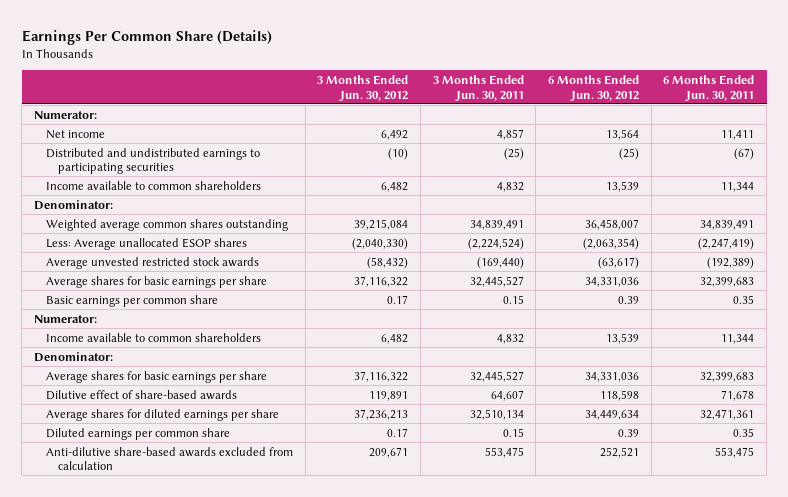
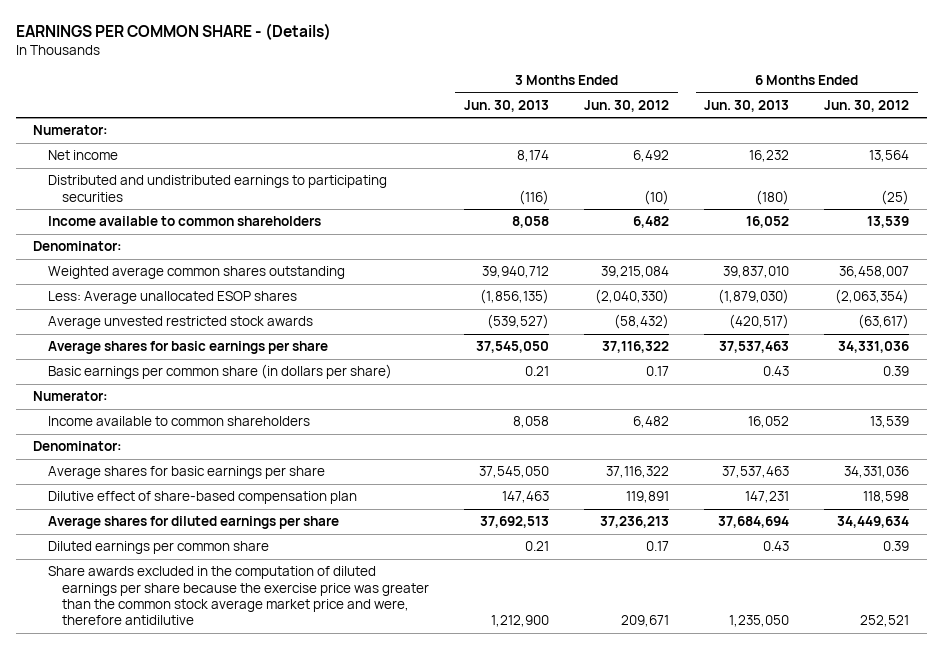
[21,30,272,46] Earnings Per Common Share (Details) -> [15,22,331,40] EARNINGS PER COMMON SHARE - (Details)
[432,75,524,102] 3 Months Ended Jun. 30, 2011 -> none
[663,75,755,102] 6 Months Ended Jun. 30, 2011 -> none
none -> [464,99,550,112] Jun. 30, 2013
none -> [704,99,790,112] Jun. 30, 2013
[45,294,218,307] Basic earnings per common share -> [47,364,392,380] Basic earnings per common share (in dollars per share)
[45,389,237,400] Dilutive effect of share-based awards -> [47,491,357,505] Dilutive effect of share-based compensation plan
[45,446,293,471] Anti-dilutive share-based awards excluded from calculation -> [47,566,430,626] Share awards excluded in the computation of diluted earnings per share because the exercise price was greater than the common stock average market price and were, therefore antidilutive

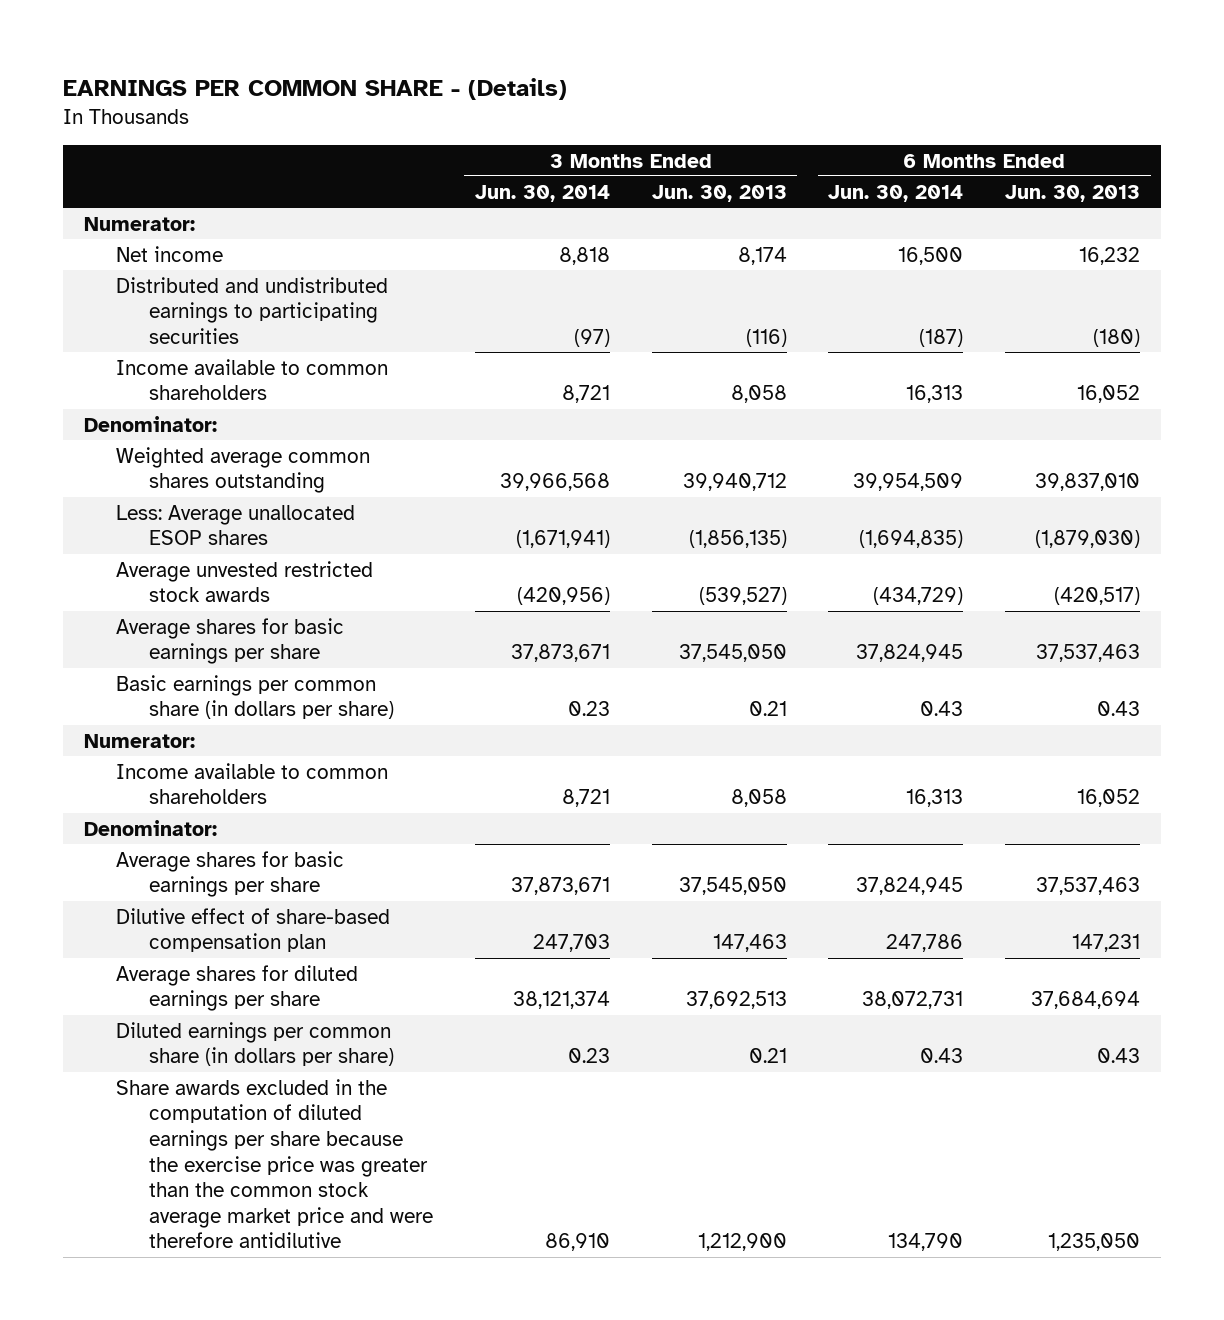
[584,99,670,112] Jun. 30, 2012 -> none
[824,99,910,112] Jun. 30, 2012 -> none
none -> [474,184,610,202] Jun. 30, 2014
none -> [828,184,964,202] Jun. 30, 2014
[47,541,269,555] Diluted earnings per common share -> [116,1021,395,1067] Diluted earnings per common share (in dollars per share)
[47,566,430,626] Share awards excluded in the computation of diluted earnings per share because the exercise price was greater than the common stock average market price and were, therefore antidilutive -> [116,1078,434,1249] Share awards excluded in the computation of diluted earnings per share because the exercise price was greater than the common stock average market price and were therefore antidilutive

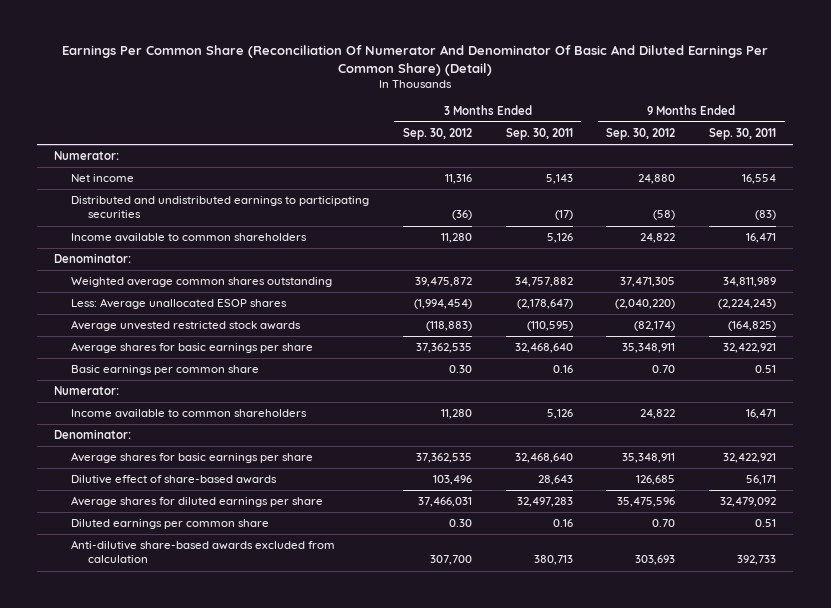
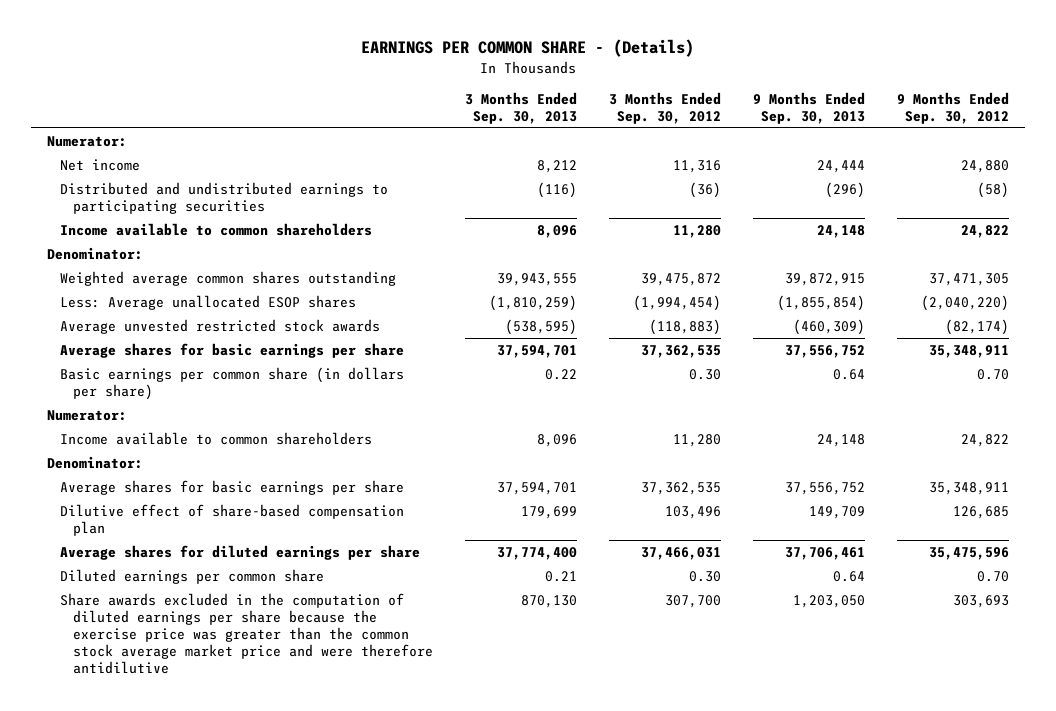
[62,45,769,76] Earnings Per Common Share (Reconciliation Of Numerator And Denominator Of Basic And Diluted Earnings Per Common Share) (Detail) -> [361,39,695,58] EARNINGS PER COMMON SHARE - (Details)
[505,128,573,141] Sep. 30, 2011 -> none
[709,128,777,141] Sep. 30, 2011 -> none
none -> [465,91,578,124] 3 Months Ended Sep. 30, 2013
none -> [752,91,865,124] 9 Months Ended Sep. 30, 2013
[71,365,260,376] Basic earnings per common share -> [60,367,405,401] Basic earnings per common share (in dollars per share)
[71,475,278,485] Dilutive effect of share-based awards -> [60,504,405,537] Dilutive effect of share-based compensation plan
[71,540,336,564] Anti-dilutive share-based awards excluded from calculation -> [60,593,434,674] Share awards excluded in the computation of diluted earnings per share because the exercise price was greater than the common stock average market price and were therefore antidilutive

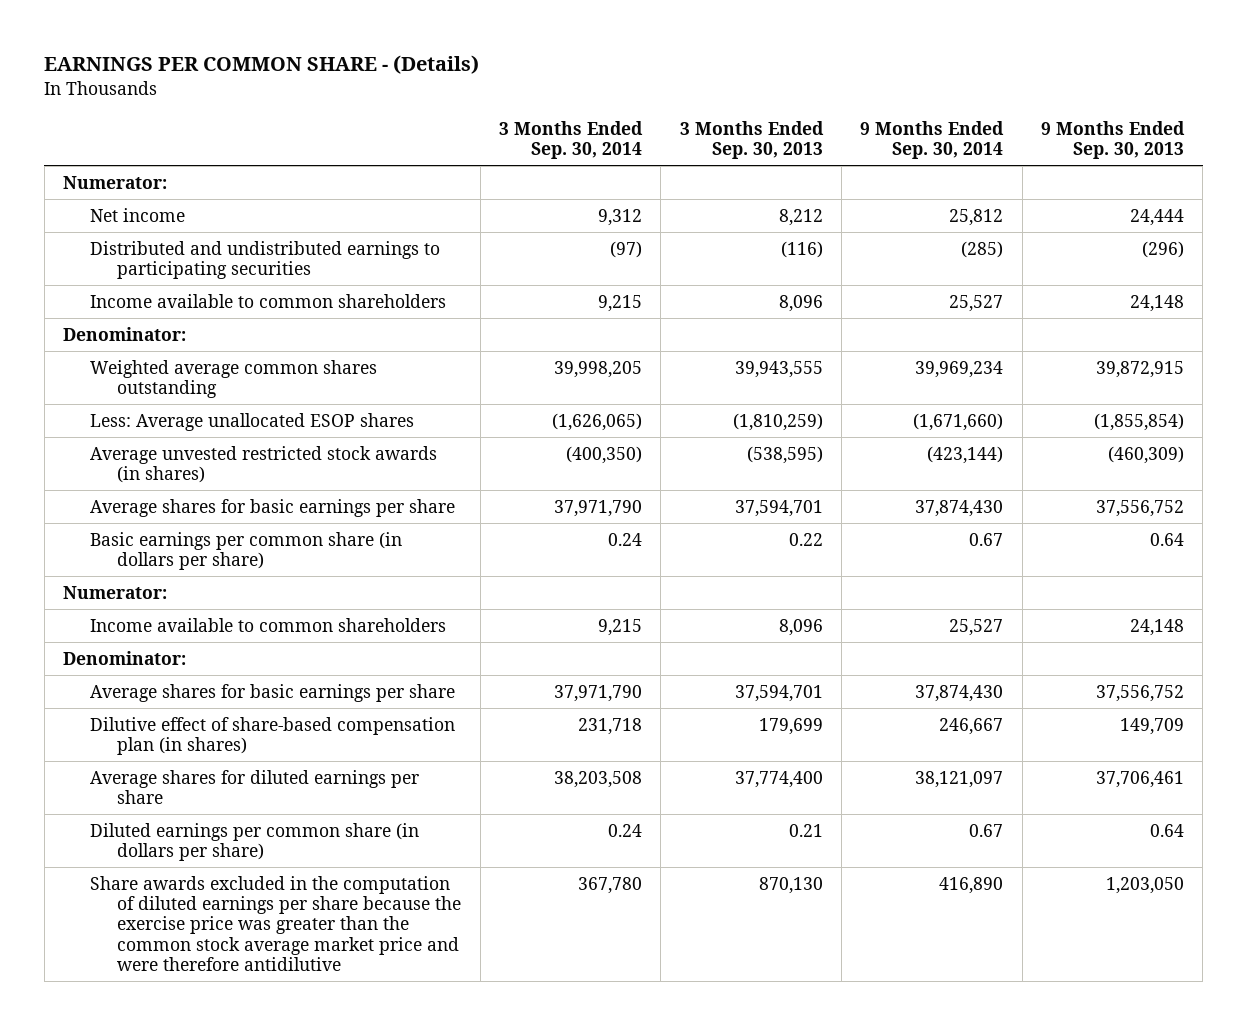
[608,91,721,124] 3 Months Ended Sep. 30, 2012 -> none
[896,91,1009,124] 9 Months Ended Sep. 30, 2012 -> none
none -> [498,120,643,160] 3 Months Ended Sep. 30, 2014
none -> [860,120,1005,160] 9 Months Ended Sep. 30, 2014
[60,319,381,335] Average unvested restricted stock awards -> [90,445,438,483] Average unvested restricted stock awards (in shares)
[60,504,405,537] Dilutive effect of share-based compensation plan -> [90,716,456,755] Dilutive effect of share-based compensation plan (in shares)
[60,569,325,585] Diluted earnings per common share -> [90,822,420,861] Diluted earnings per common share (in dollars per share)

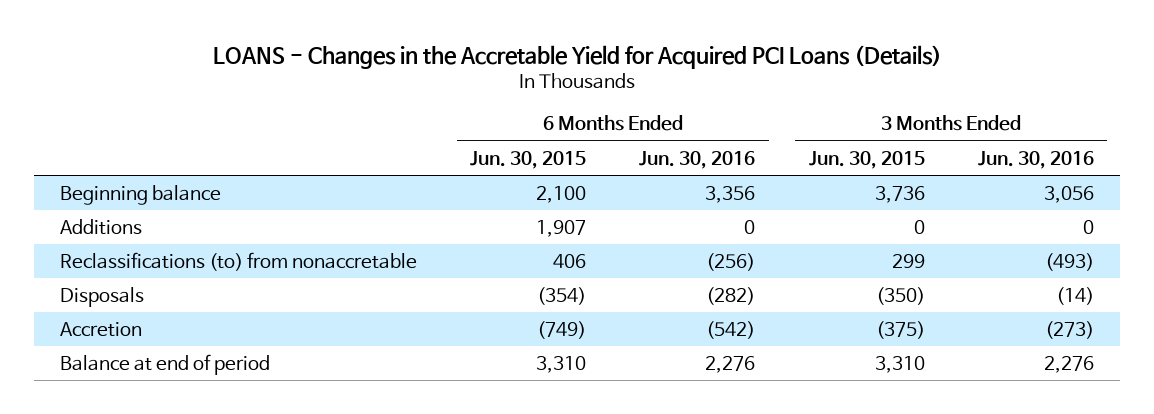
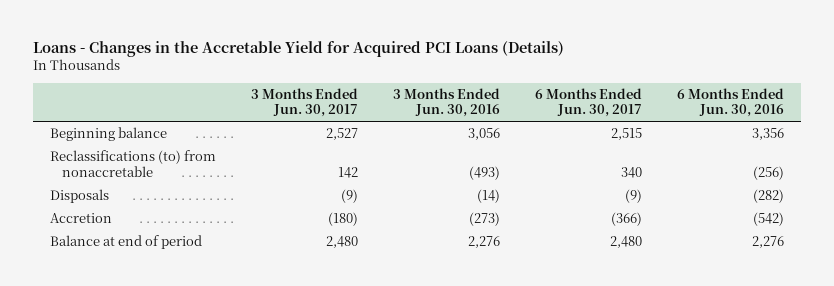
[212,44,942,69] LOANS - Changes in the Accretable Yield for Acquired PCI Loans (Details) -> [32,40,564,57] Loans - Changes in the Accretable Yield for Acquired PCI Loans (Details)
[470,150,587,169] Jun. 30, 2015 -> none
[808,150,925,169] Jun. 30, 2015 -> none
none -> [251,87,359,118] 3 Months Ended Jun. 30, 2017
none -> [534,87,642,118] 6 Months Ended Jun. 30, 2017
[60,218,143,235] Additions -> none

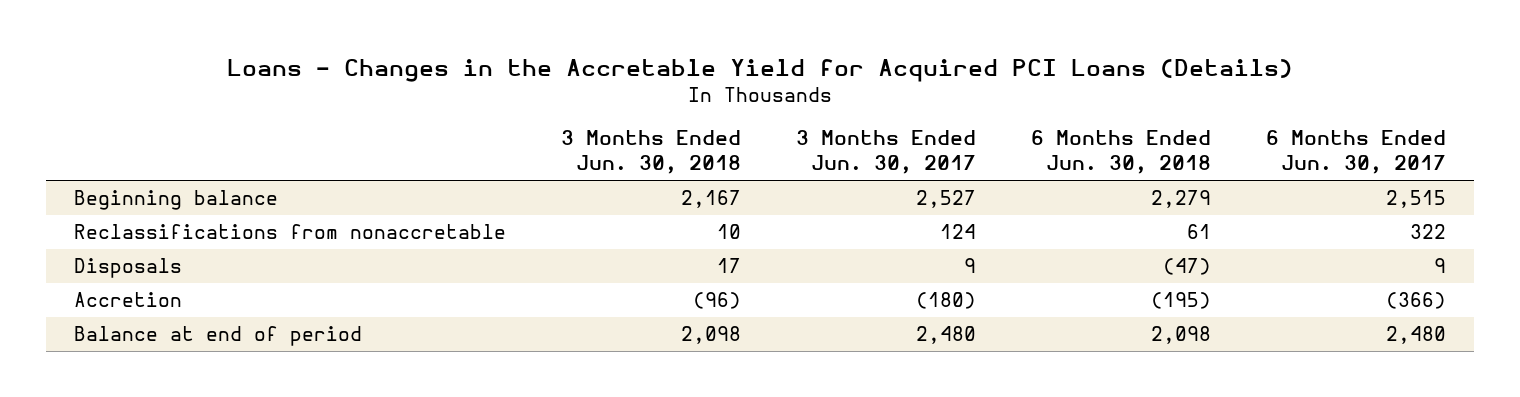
[392,87,500,118] 3 Months Ended Jun. 30, 2016 -> none
[676,87,784,118] 6 Months Ended Jun. 30, 2016 -> none
none -> [560,130,741,175] 3 Months Ended Jun. 30, 2018
none -> [1031,130,1212,175] 6 Months Ended Jun. 30, 2018
[50,150,217,177] Reclassifications (to) from nonaccretable -> [73,224,506,240] Reclassifications from nonaccretable
[338,166,359,178] 142 -> [939,224,976,240] 124
[620,166,642,178] 340 -> [1410,224,1447,240] 322
[341,189,359,204] (9) -> [963,258,976,274] 9
[624,189,642,204] (9) -> [1434,258,1447,274] 9

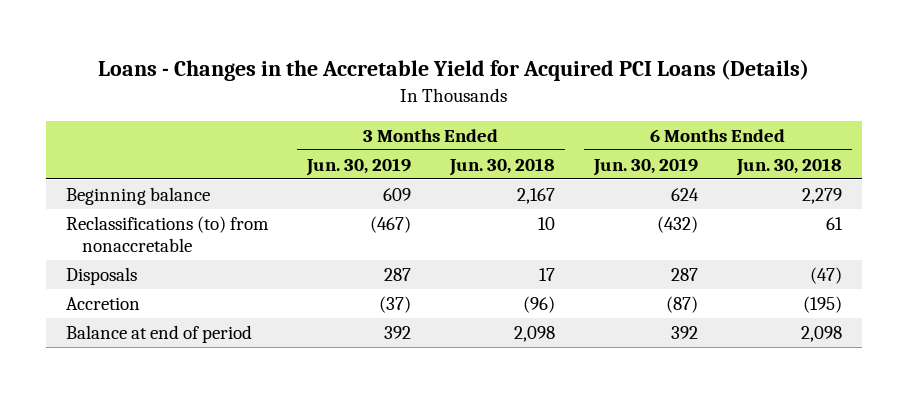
[795,130,976,175] 3 Months Ended Jun. 30, 2017 -> none
[1266,130,1447,175] 6 Months Ended Jun. 30, 2017 -> none
none -> [305,157,411,176] Jun. 30, 2019
none -> [593,157,699,176] Jun. 30, 2019
[73,224,506,240] Reclassifications from nonaccretable -> [65,215,269,253] Reclassifications (to) from nonaccretable

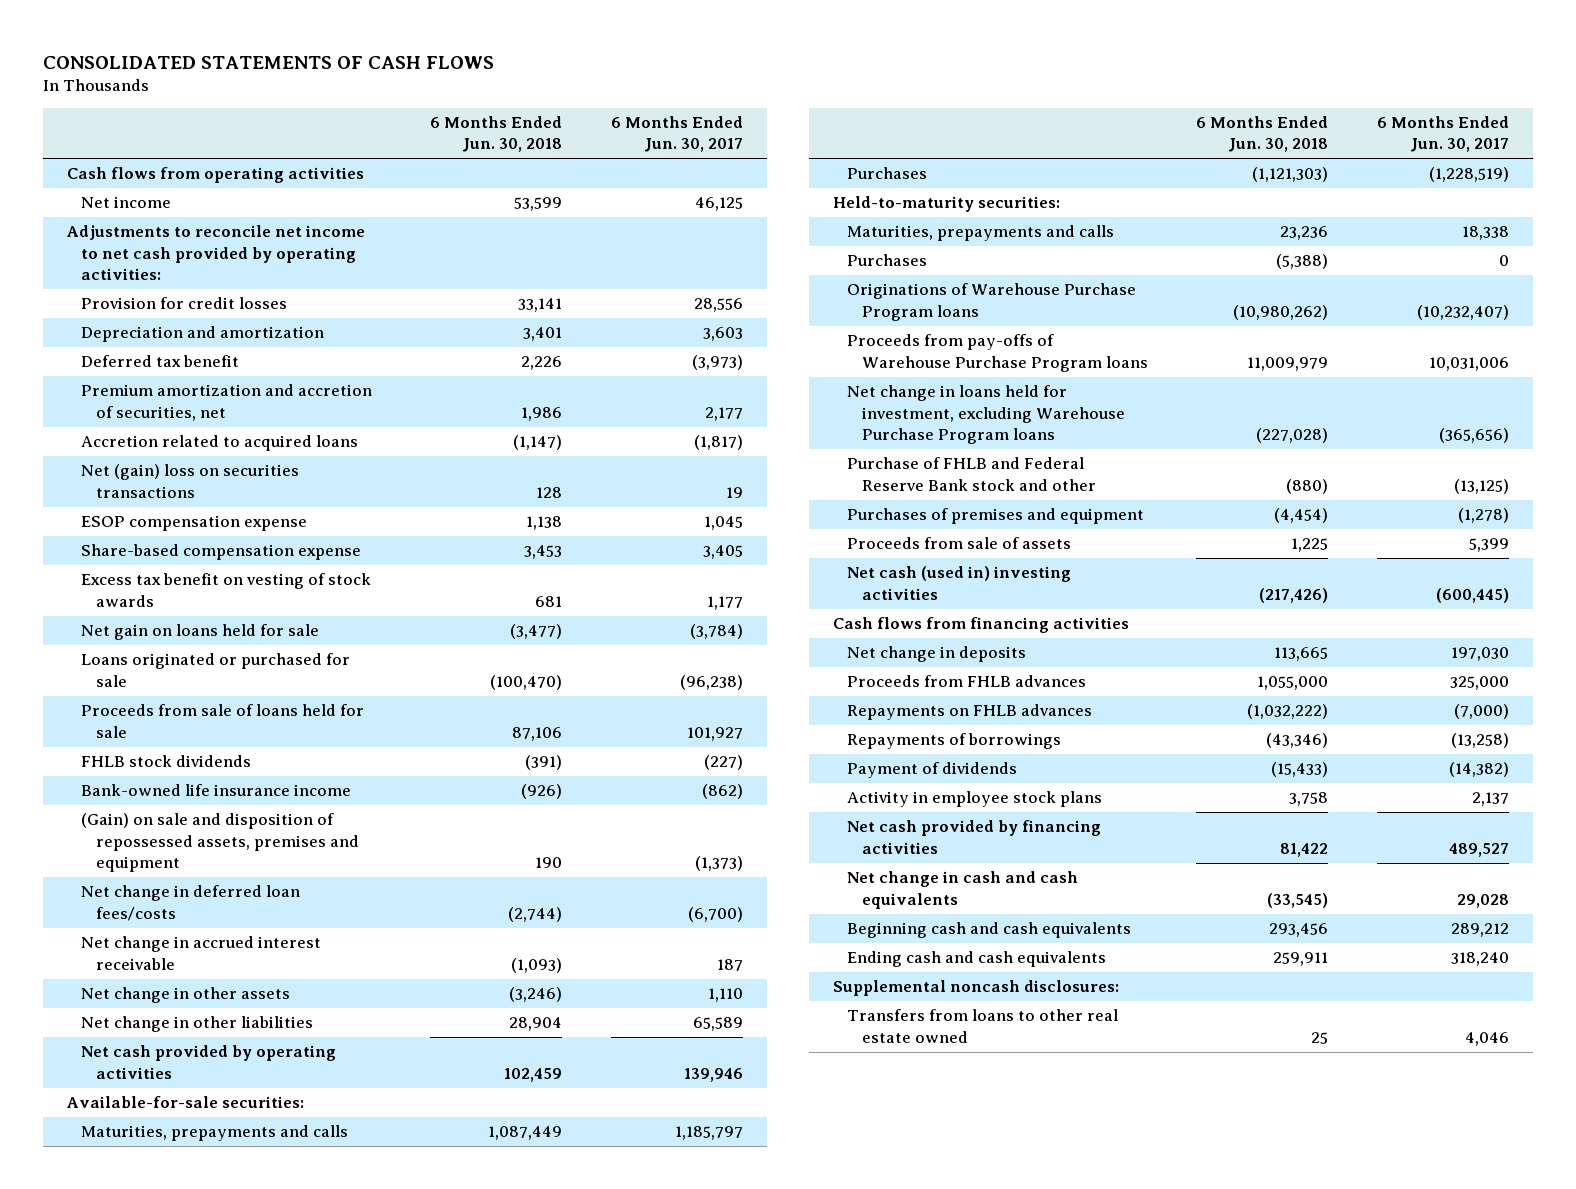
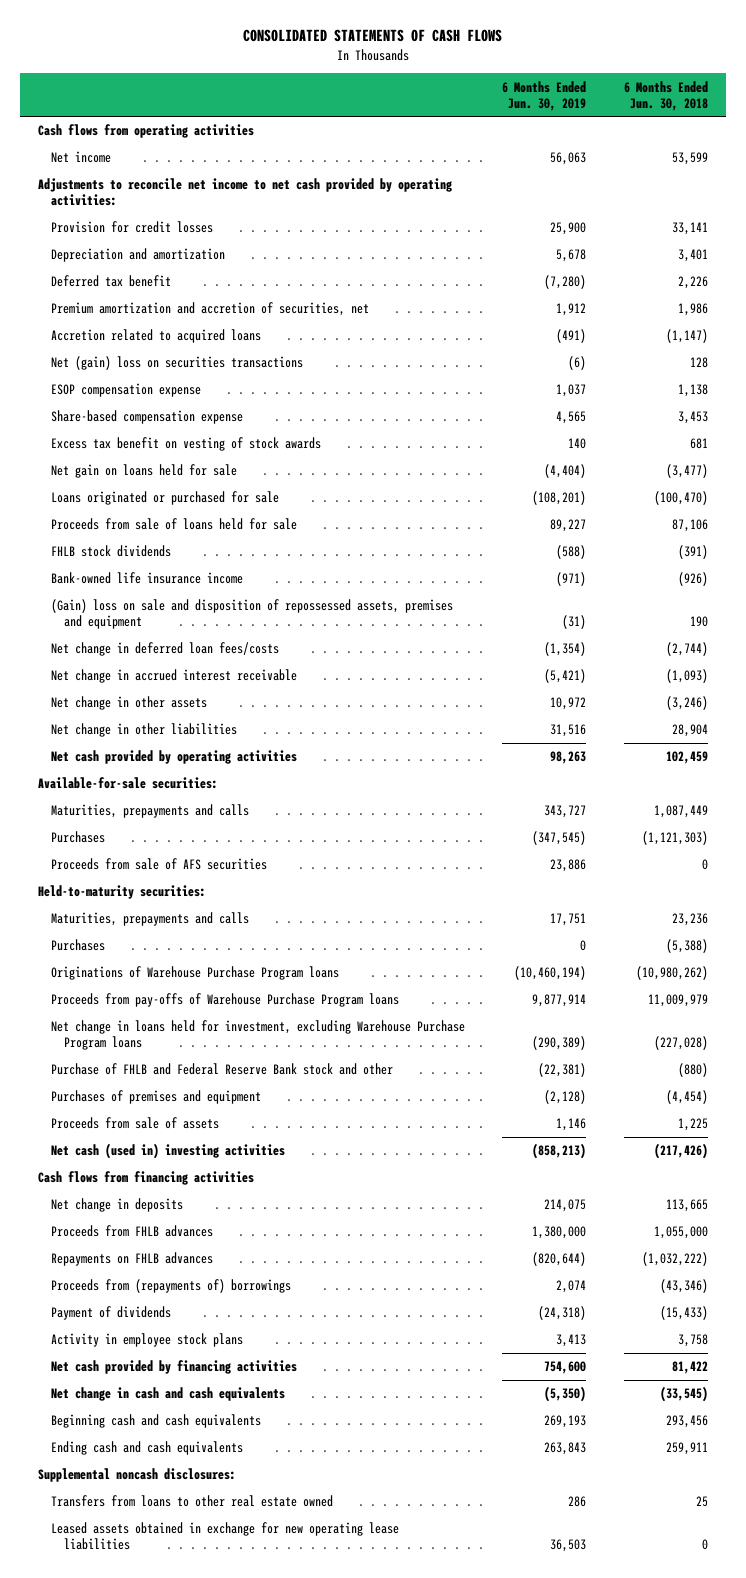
[611,115,744,153] 6 Months Ended Jun. 30, 2017 -> none
none -> [502,80,587,111] 6 Months Ended Jun. 30, 2019
[81,813,359,873] (Gain) on sale and disposition of repossessed assets, premises and equipment -> [50,599,453,630] (Gain) loss on sale and disposition of repossessed assets, premises and equipment
none -> [50,858,267,871] Proceeds from sale of AFS securities
[847,733,1062,750] Repayments of borrowings -> [50,1279,291,1294] Proceeds from (repayments of) borrowings
none -> [50,1522,399,1551] Leased assets obtained in exchange for new operating lease liabilities

